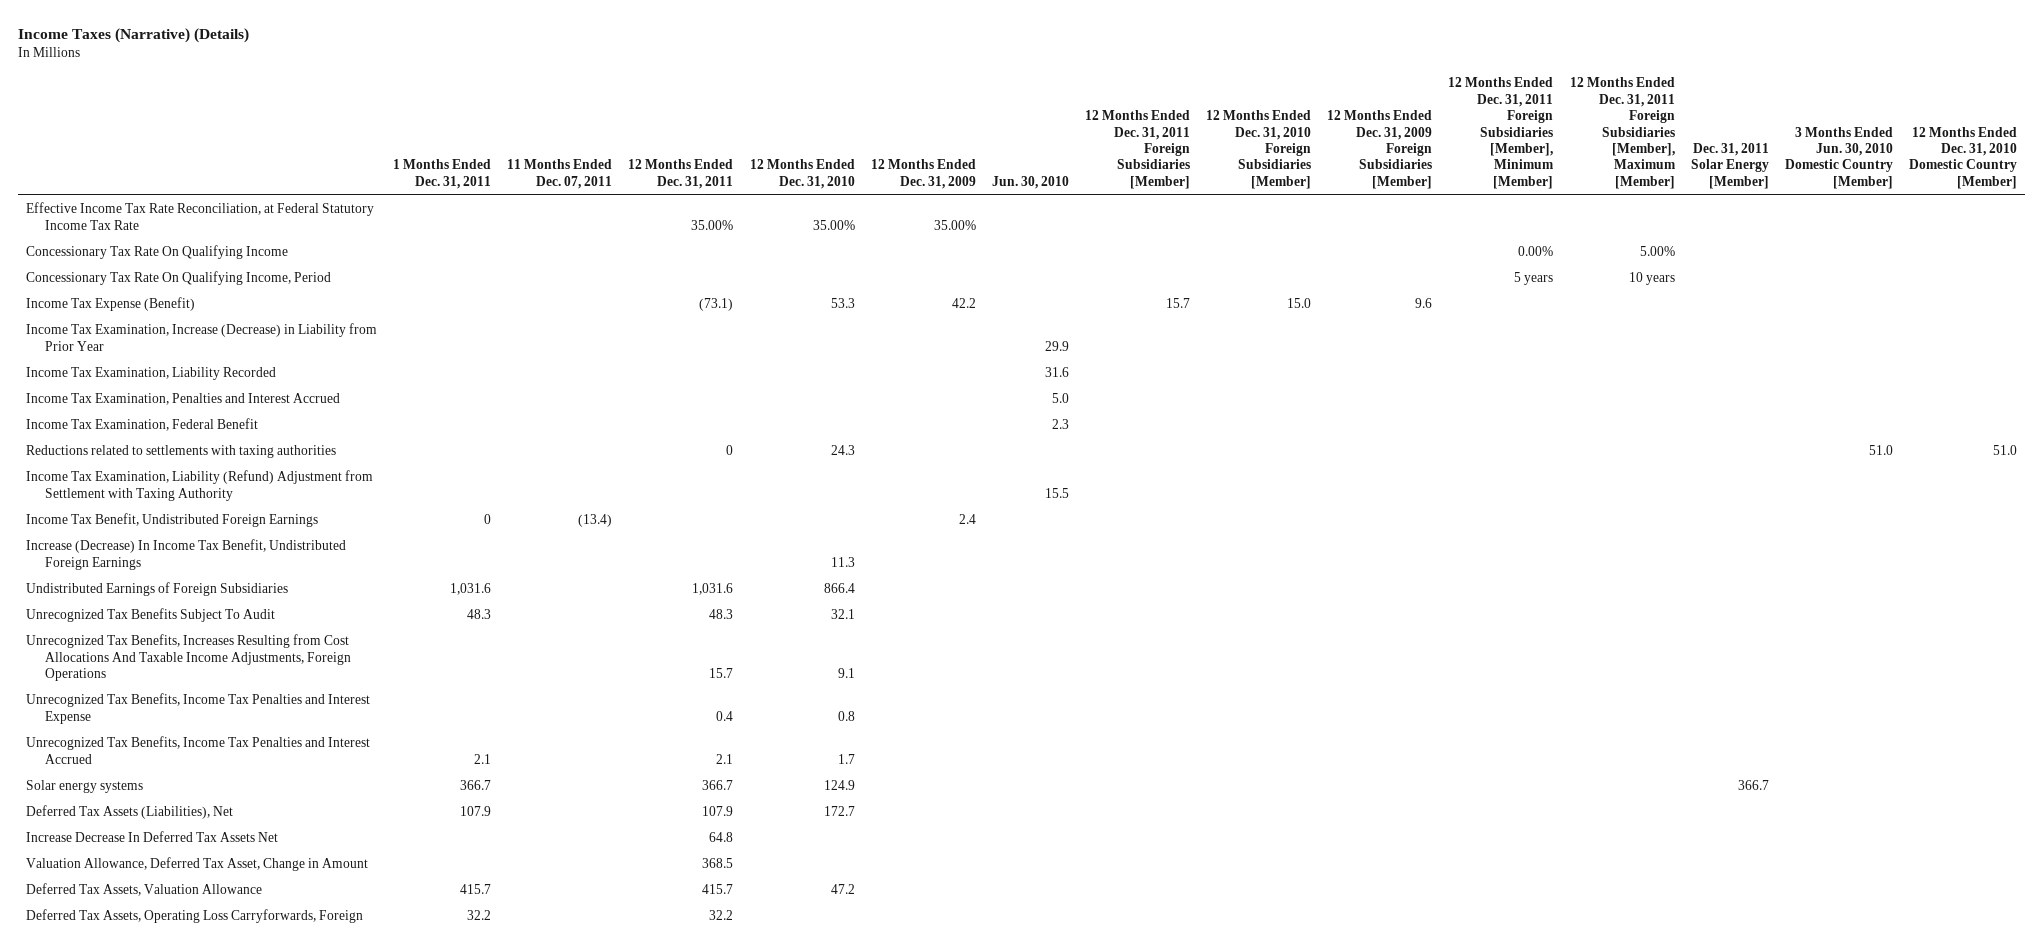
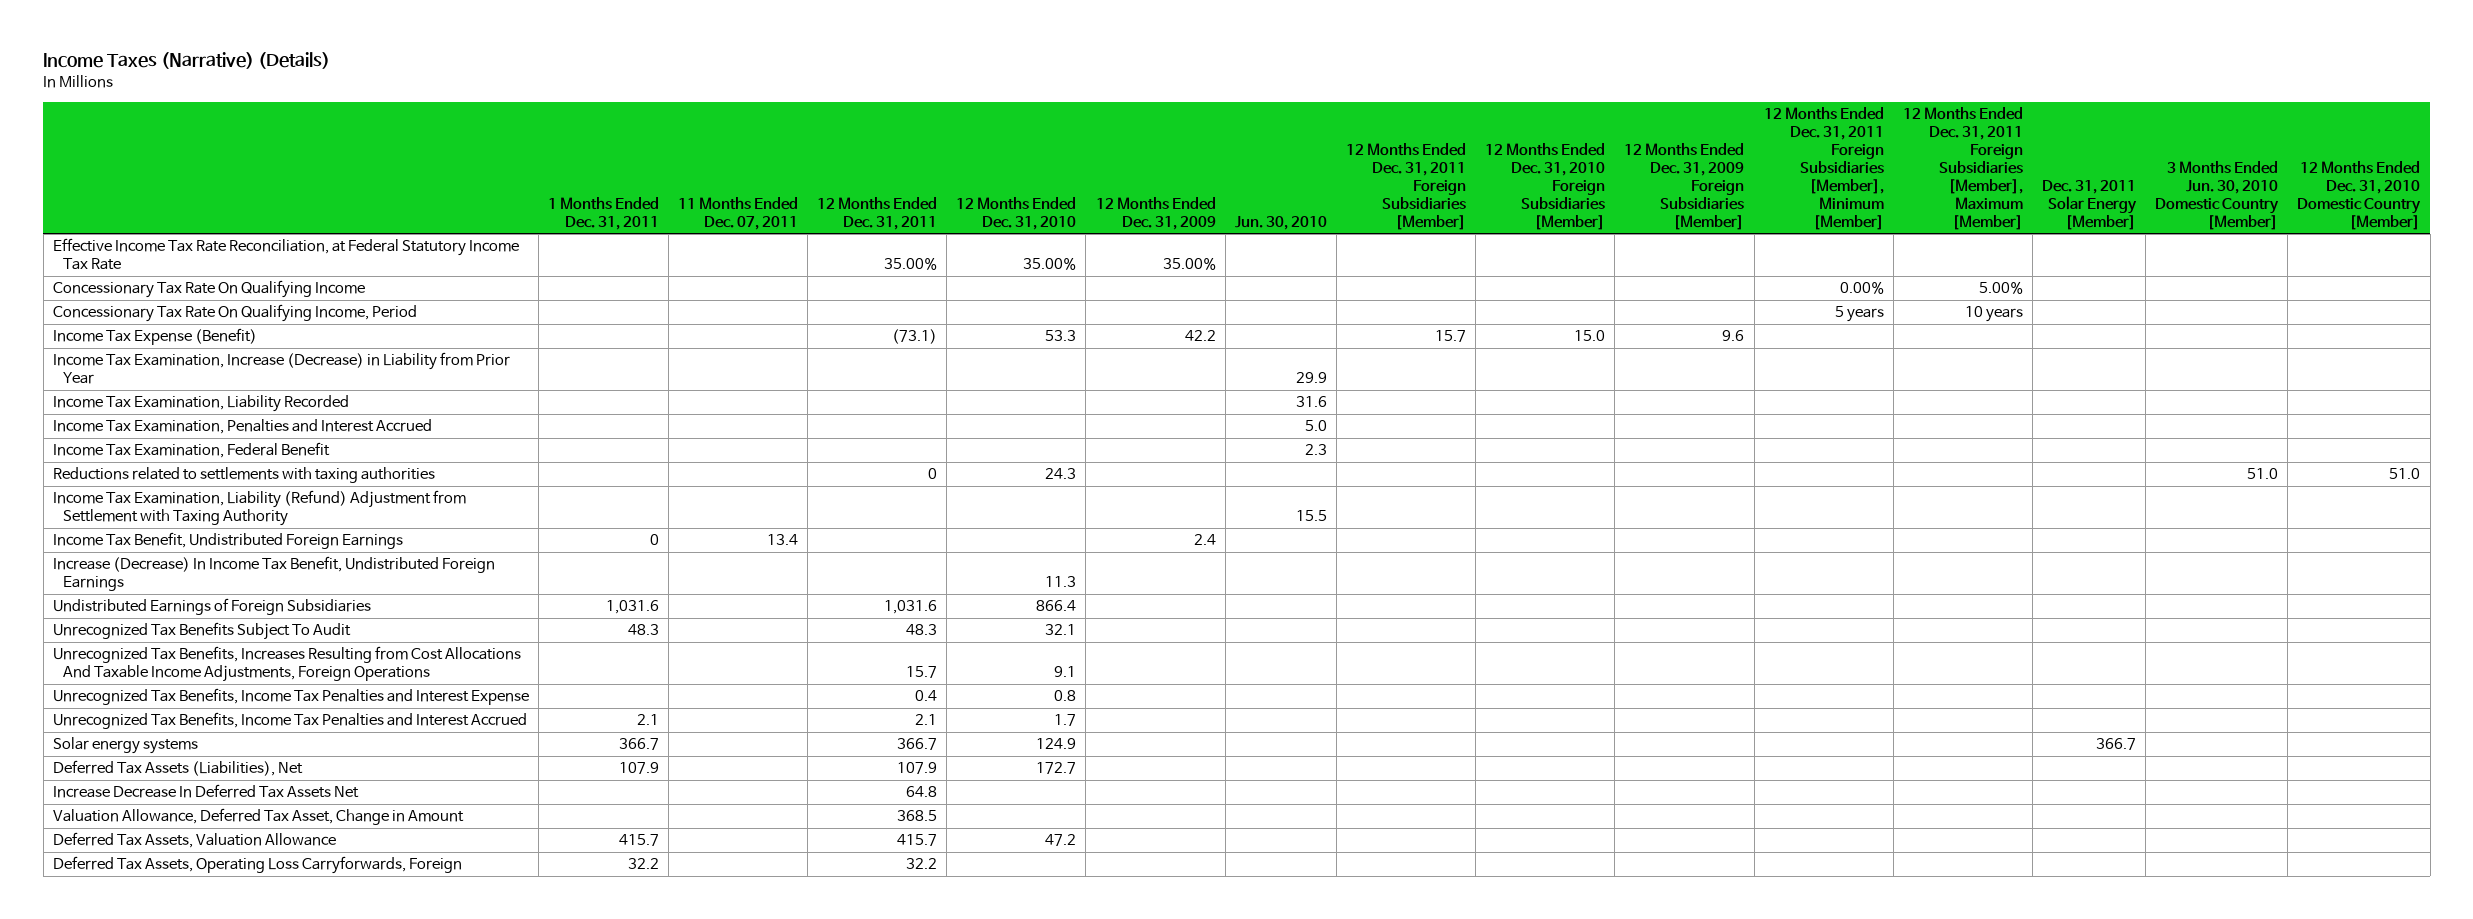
[578,514,613,528] (13.4) -> [766,534,798,546] 13.4

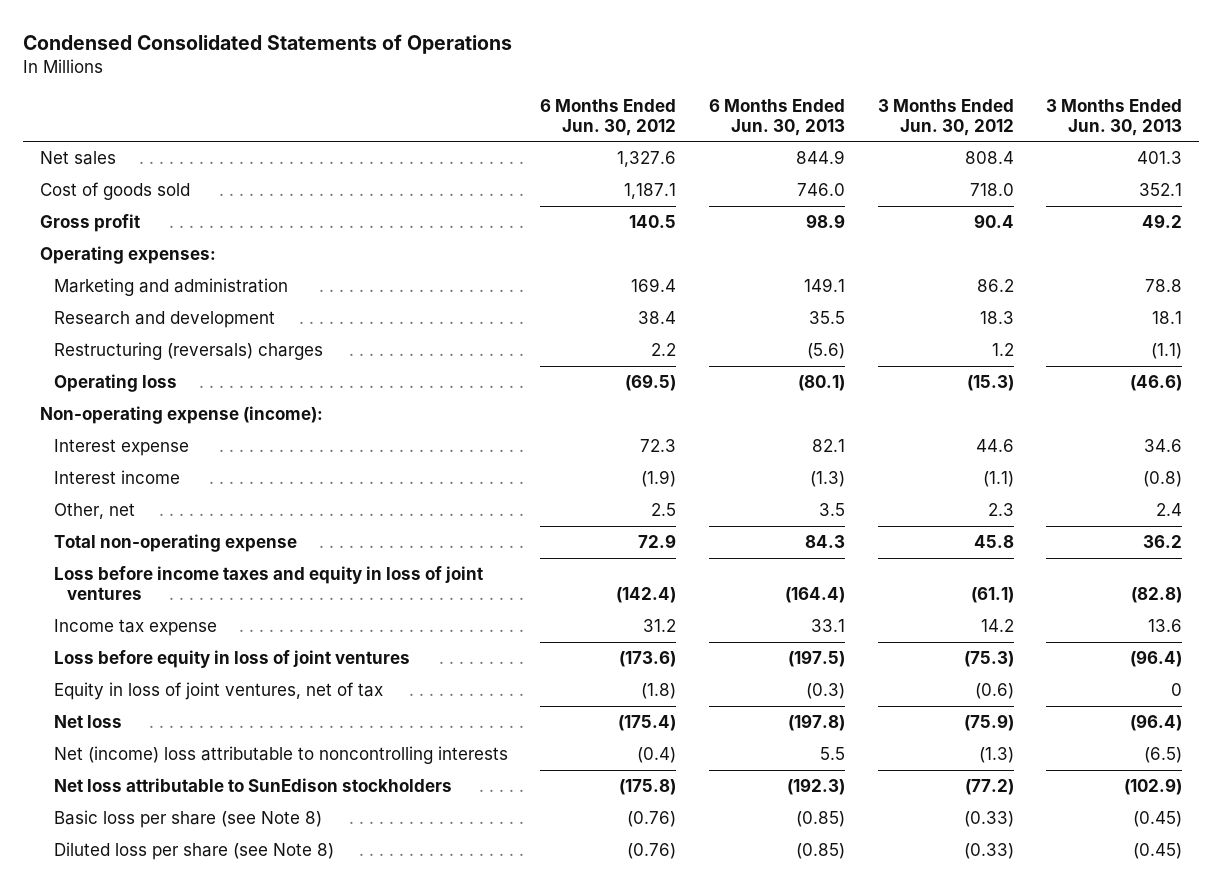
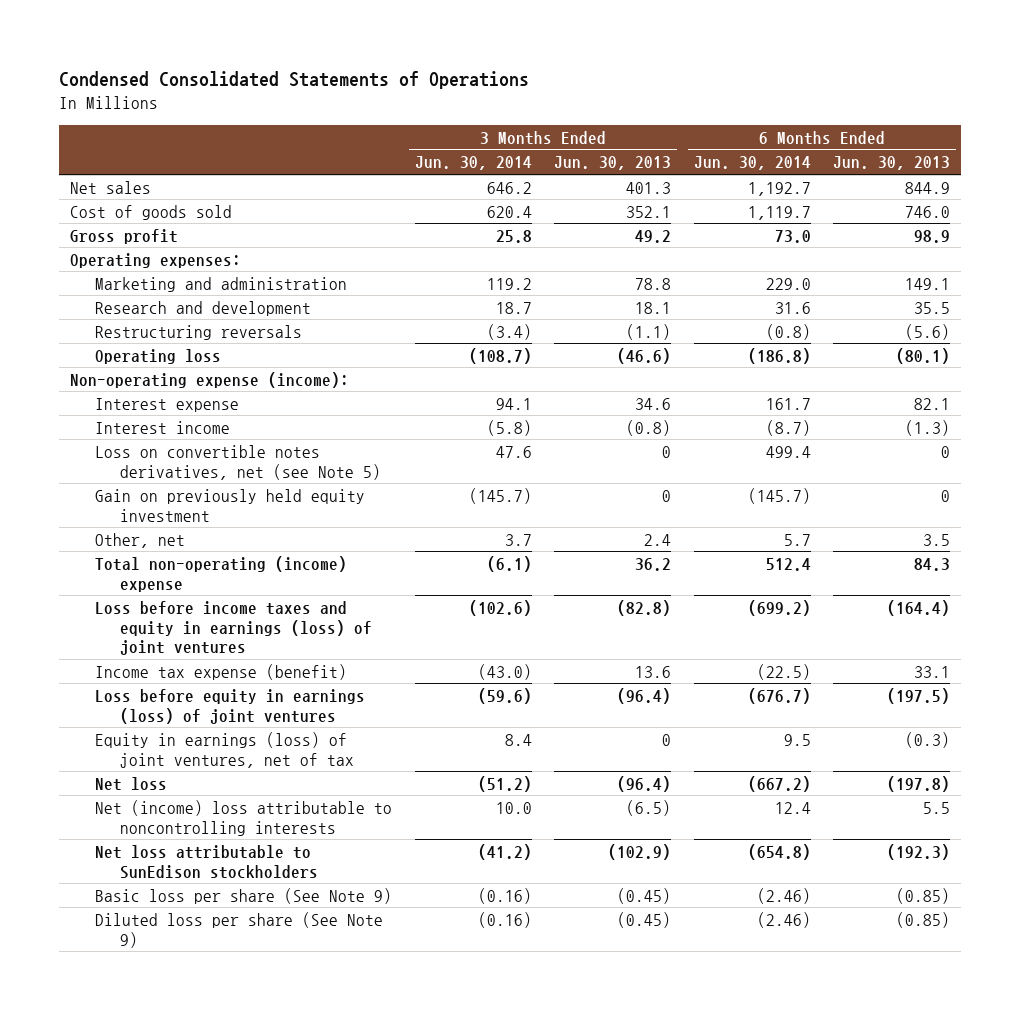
[540,98,677,136] 6 Months Ended Jun. 30, 2012 -> none
[877,98,1014,136] 3 Months Ended Jun. 30, 2012 -> none
none -> [414,156,532,171] Jun. 30, 2014
none -> [693,156,811,171] Jun. 30, 2014
[53,342,323,361] Restructuring (reversals) charges -> [95,324,303,340] Restructuring reversals
none -> [95,444,382,480] Loss on convertible notes derivatives, net (see Note 5)
none -> [95,488,366,522] Gain on previously held equity investment
[53,534,297,553] Total non-operating expense -> [95,555,348,592] Total non-operating (income) expense
[53,566,483,600] Loss before income taxes and equity in loss of joint ventures -> [95,600,373,656] Loss before income taxes and equity in earnings (loss) of joint ventures
[53,619,217,637] Income tax expense -> [95,663,348,680] Income tax expense (benefit)
[53,650,410,669] Loss before equity in loss of joint ventures -> [95,688,366,724] Loss before equity in earnings (loss) of joint ventures
[53,682,383,701] Equity in loss of joint ventures, net of tax -> [95,731,355,768] Equity in earnings (loss) of joint ventures, net of tax
[53,810,322,829] Basic loss per share (see Note 8) -> [95,887,393,904] Basic loss per share (See Note 9)
[53,842,334,861] Diluted loss per share (see Note 8) -> [95,911,384,948] Diluted loss per share (See Note 9)

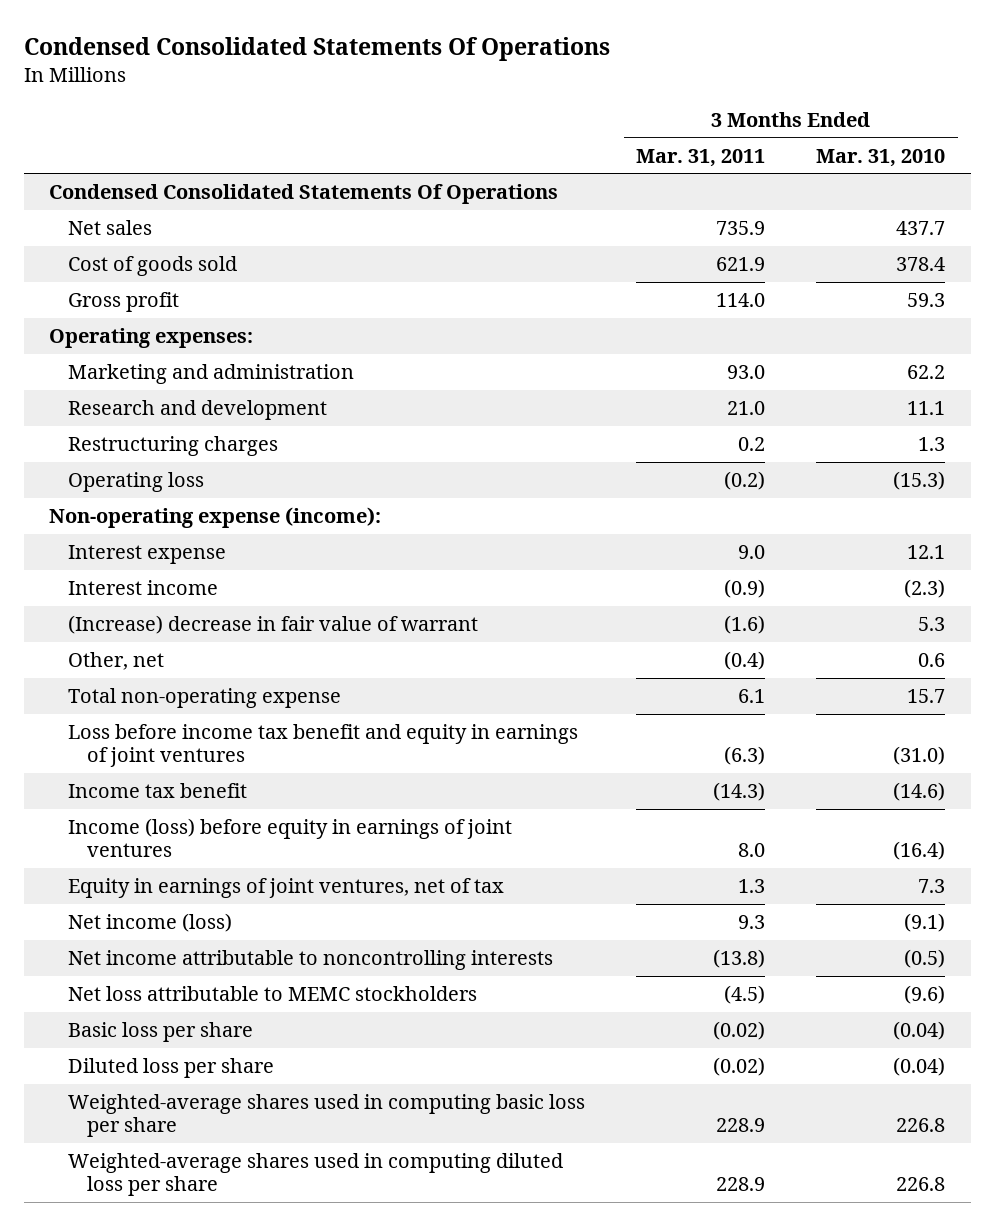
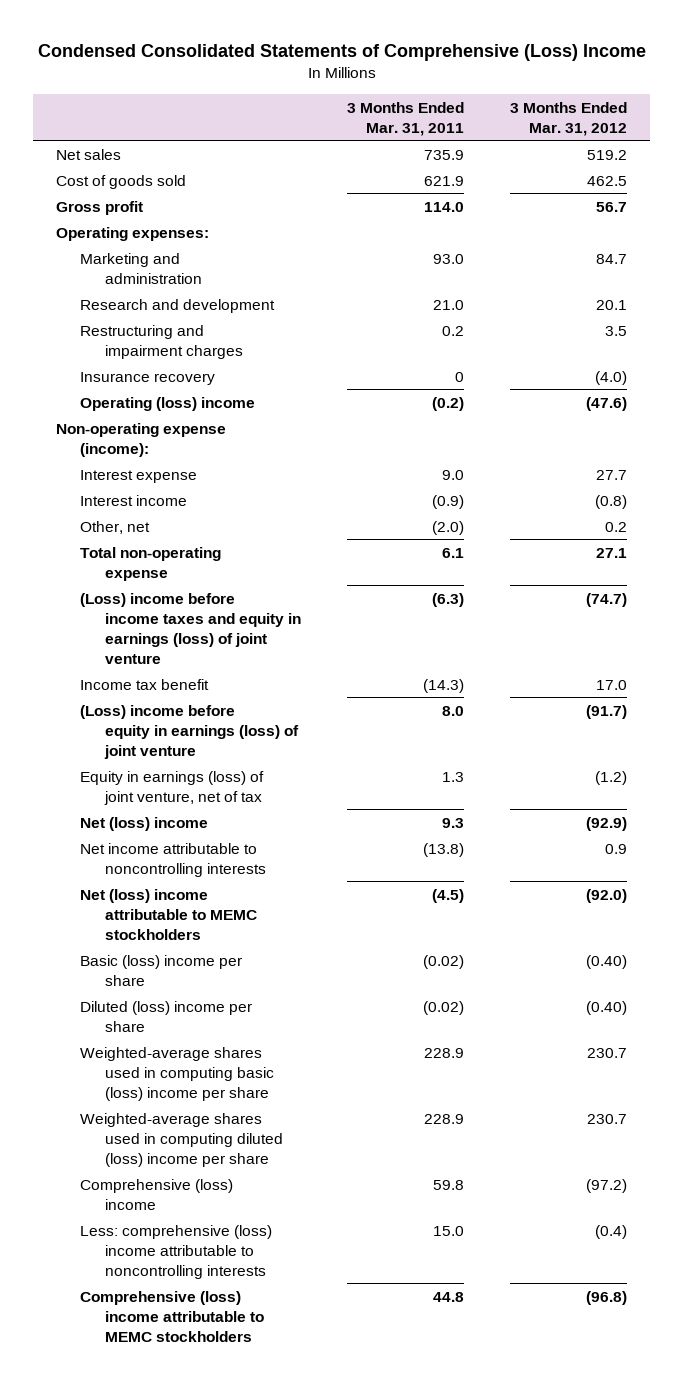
[23,36,610,61] Condensed Consolidated Statements Of Operations -> [37,44,646,62] Condensed Consolidated Statements of Comprehensive (Loss) Income
[816,148,946,167] Mar. 31, 2010 -> none
none -> [510,101,628,136] 3 Months Ended Mar. 31, 2012
[49,184,559,205] Condensed Consolidated Statements Of Operations -> none
[68,436,279,457] Restructuring charges -> [80,324,244,359] Restructuring and impairment charges
none -> [80,371,216,385] Insurance recovery
[68,472,205,493] Operating loss -> [80,396,256,411] Operating (loss) income
[68,615,479,635] (Increase) decrease in fair value of warrant -> none
[724,651,766,671] (0.4) -> [432,520,465,535] (2.0)
[68,724,579,768] Loss before income tax benefit and equity in earnings of joint ventures -> [80,592,302,664] (Loss) income before income taxes and equity in earnings (loss) of joint venture
[68,818,513,858] Income (loss) before equity in earnings of joint ventures -> [80,704,300,759] (Loss) income before equity in earnings (loss) of joint venture
[68,878,505,899] Equity in earnings of joint ventures, net of tax -> [80,770,265,805] Equity in earnings (loss) of joint venture, net of tax
[68,913,233,933] Net income (loss) -> [80,816,209,831] Net (loss) income
[68,986,478,1002] Net loss attributable to MEMC stockholders -> [80,888,258,940] Net (loss) income attributable to MEMC stockholders
[68,1022,254,1043] Basic loss per share -> [80,954,243,986] Basic (loss) income per share
[68,1058,275,1079] Diluted loss per share -> [80,1000,253,1032] Diluted (loss) income per share
[68,1094,586,1138] Weighted-average shares used in computing basic loss per share -> [80,1046,275,1101] Weighted-average shares used in computing basic (loss) income per share
[68,1153,564,1197] Weighted-average shares used in computing diluted loss per share -> [80,1112,284,1167] Weighted-average shares used in computing diluted (loss) income per share
none -> [80,1178,234,1210] Comprehensive (loss) income
none -> [80,1224,273,1279] Less: comprehensive (loss) income attributable to noncontrolling interests
none -> [80,1290,265,1342] Comprehensive (loss) income attributable to MEMC stockholders

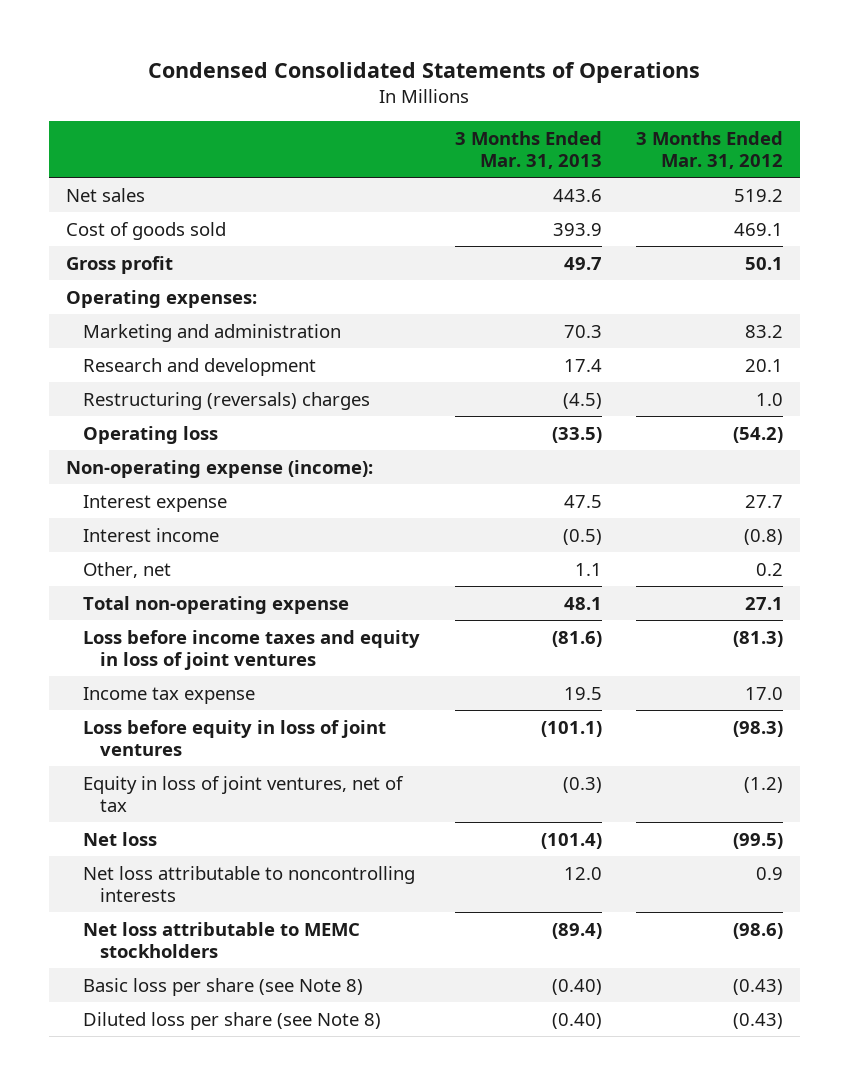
[37,44,646,62] Condensed Consolidated Statements of Comprehensive (Loss) Income -> [148,61,701,83] Condensed Consolidated Statements of Operations
[347,101,465,136] 3 Months Ended Mar. 31, 2011 -> none
none -> [454,131,602,170] 3 Months Ended Mar. 31, 2013
[587,175,628,186] 462.5 -> [733,222,783,236] 469.1
[596,201,628,212] 56.7 -> [744,256,783,270] 50.1
[596,253,628,264] 84.7 -> [744,324,783,338] 83.2
[80,371,216,385] Insurance recovery -> none
[80,324,244,359] Restructuring and impairment charges -> [83,391,371,410] Restructuring (reversals) charges
[605,325,628,336] 3.5 -> [755,392,783,406] 1.0
[80,396,256,411] Operating (loss) income -> [83,425,219,444] Operating loss
[586,396,628,411] (47.6) -> [732,426,783,443] (54.2)
[80,1046,275,1101] Weighted-average shares used in computing basic (loss) income per share -> none
[80,1112,284,1167] Weighted-average shares used in computing diluted (loss) income per share -> none
[80,1178,234,1210] Comprehensive (loss) income -> none
[80,1224,273,1279] Less: comprehensive (loss) income attributable to noncontrolling interests -> none
[80,1290,265,1342] Comprehensive (loss) income attributable to MEMC stockholders -> none
[80,592,302,664] (Loss) income before income taxes and equity in earnings (loss) of joint venture -> [83,629,421,670] Loss before income taxes and equity in loss of joint ventures
[586,592,628,607] (74.7) -> [732,630,783,647] (81.3)
[80,678,210,690] Income tax benefit -> [83,686,256,704] Income tax expense
[80,704,300,759] (Loss) income before equity in earnings (loss) of joint venture -> [83,719,387,756] Loss before equity in loss of joint ventures
[586,704,628,719] (91.7) -> [732,720,783,737] (98.3)
[80,770,265,805] Equity in earnings (loss) of joint venture, net of tax -> [83,775,405,812] Equity in loss of joint ventures, net of tax
[80,816,209,831] Net (loss) income -> [83,831,158,846] Net loss
[586,816,628,831] (92.9) -> [732,832,783,849] (99.5)
[80,842,267,877] Net income attributable to noncontrolling interests -> [83,865,416,902] Net loss attributable to noncontrolling interests
[80,888,258,940] Net (loss) income attributable to MEMC stockholders -> [83,921,361,958] Net loss attributable to MEMC stockholders
[586,888,628,903] (92.0) -> [732,922,783,939] (98.6)
[80,954,243,986] Basic (loss) income per share -> [83,977,364,996] Basic loss per share (see Note 8)
[586,954,628,969] (0.40) -> [732,978,783,995] (0.43)
[80,1000,253,1032] Diluted (loss) income per share -> [83,1011,382,1030] Diluted loss per share (see Note 8)
[586,1000,628,1015] (0.40) -> [732,1012,783,1029] (0.43)

